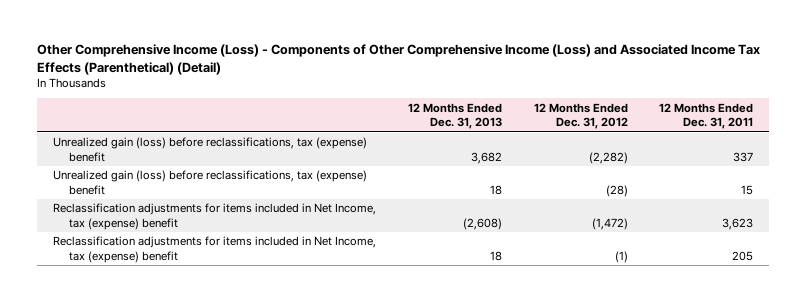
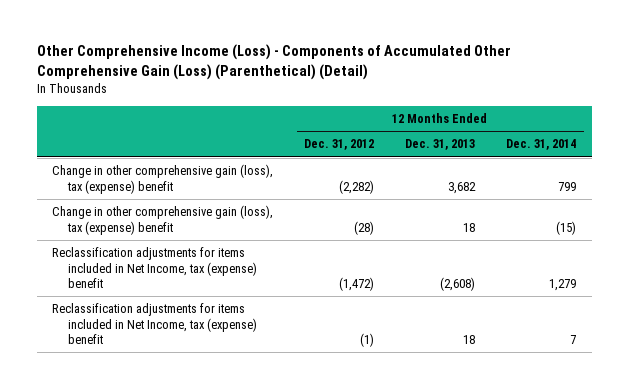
[36,44,760,75] Other Comprehensive Income (Loss) - Components of Other Comprehensive Income (Loss) and Associated Income Tax Effects (Parenthetical) (Detail) -> [36,44,511,81] Other Comprehensive Income (Loss) - Components of Accumulated Other Comprehensive Gain (Loss) (Parenthetical) (Detail)
[659,102,754,130] 12 Months Ended Dec. 31, 2011 -> none
none -> [506,139,577,151] Dec. 31, 2014
[52,137,367,162] Unrealized gain (loss) before reclassifications, tax (expense) benefit -> [52,164,274,194] Change in other comprehensive gain (loss), tax (expense) benefit
[52,170,367,195] Unrealized gain (loss) before reclassifications, tax (expense) benefit -> [52,205,274,235] Change in other comprehensive gain (loss), tax (expense) benefit

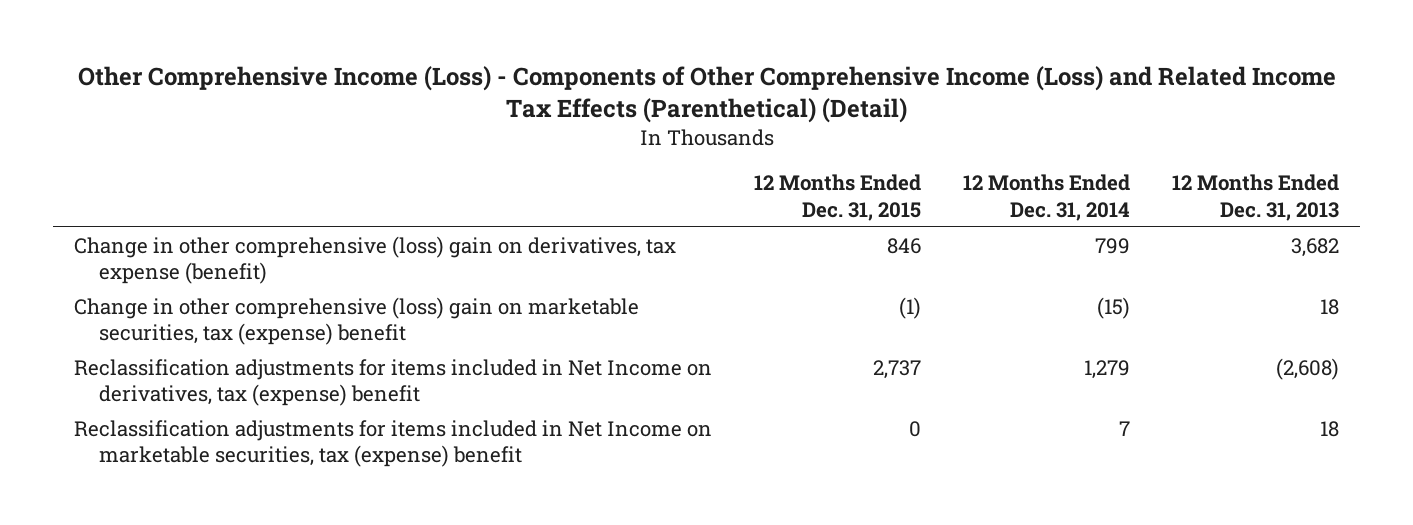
[36,44,511,81] Other Comprehensive Income (Loss) - Components of Accumulated Other Comprehensive Gain (Loss) (Parenthetical) (Detail) -> [77,66,1336,124] Other Comprehensive Income (Loss) - Components of Other Comprehensive Income (Loss) and Related Income Tax Effects (Parenthetical) (Detail)
[304,139,375,151] Dec. 31, 2012 -> none
none -> [754,174,922,221] 12 Months Ended Dec. 31, 2015
[52,164,274,194] Change in other comprehensive gain (loss), tax (expense) benefit -> [74,235,677,285] Change in other comprehensive (loss) gain on derivatives, tax expense (benefit)
[52,205,274,235] Change in other comprehensive gain (loss), tax (expense) benefit -> [74,296,640,346] Change in other comprehensive (loss) gain on marketable securities, tax (expense) benefit
[52,247,257,289] Reclassification adjustments for items included in Net Income, tax (expense) benefit -> [74,358,713,407] Reclassification adjustments for items included in Net Income on derivatives, tax (expense) benefit
[52,303,257,345] Reclassification adjustments for items included in Net Income, tax (expense) benefit -> [74,419,713,468] Reclassification adjustments for items included in Net Income on marketable securities, tax (expense) benefit

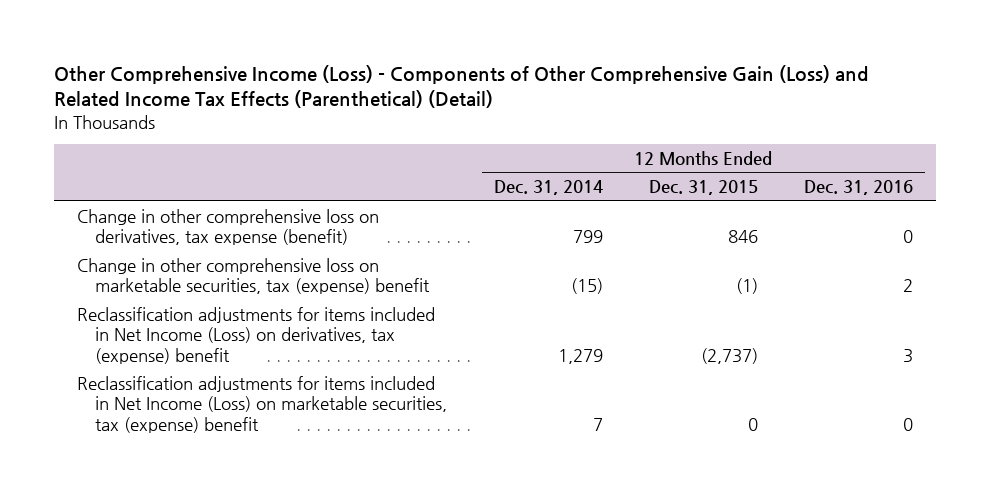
[77,66,1336,124] Other Comprehensive Income (Loss) - Components of Other Comprehensive Income (Loss) and Related Income Tax Effects (Parenthetical) (Detail) -> [53,64,869,109] Other Comprehensive Income (Loss) - Components of Other Comprehensive Gain (Loss) and Related Income Tax Effects (Parenthetical) (Detail)
[1172,174,1340,221] 12 Months Ended Dec. 31, 2013 -> none
none -> [804,180,914,196] Dec. 31, 2016
[74,235,677,285] Change in other comprehensive (loss) gain on derivatives, tax expense (benefit) -> [77,208,380,246] Change in other comprehensive loss on derivatives, tax expense (benefit)
[74,296,640,346] Change in other comprehensive (loss) gain on marketable securities, tax (expense) benefit -> [77,257,431,295] Change in other comprehensive loss on marketable securities, tax (expense) benefit
[74,358,713,407] Reclassification adjustments for items included in Net Income on derivatives, tax (expense) benefit -> [77,306,436,365] Reclassification adjustments for items included in Net Income (Loss) on derivatives, tax (expense) benefit
[873,359,922,379] 2,737 -> [700,348,758,365] (2,737)
[74,419,713,468] Reclassification adjustments for items included in Net Income on marketable securities, tax (expense) benefit -> [77,375,448,434] Reclassification adjustments for items included in Net Income (Loss) on marketable securities, tax (expense) benefit

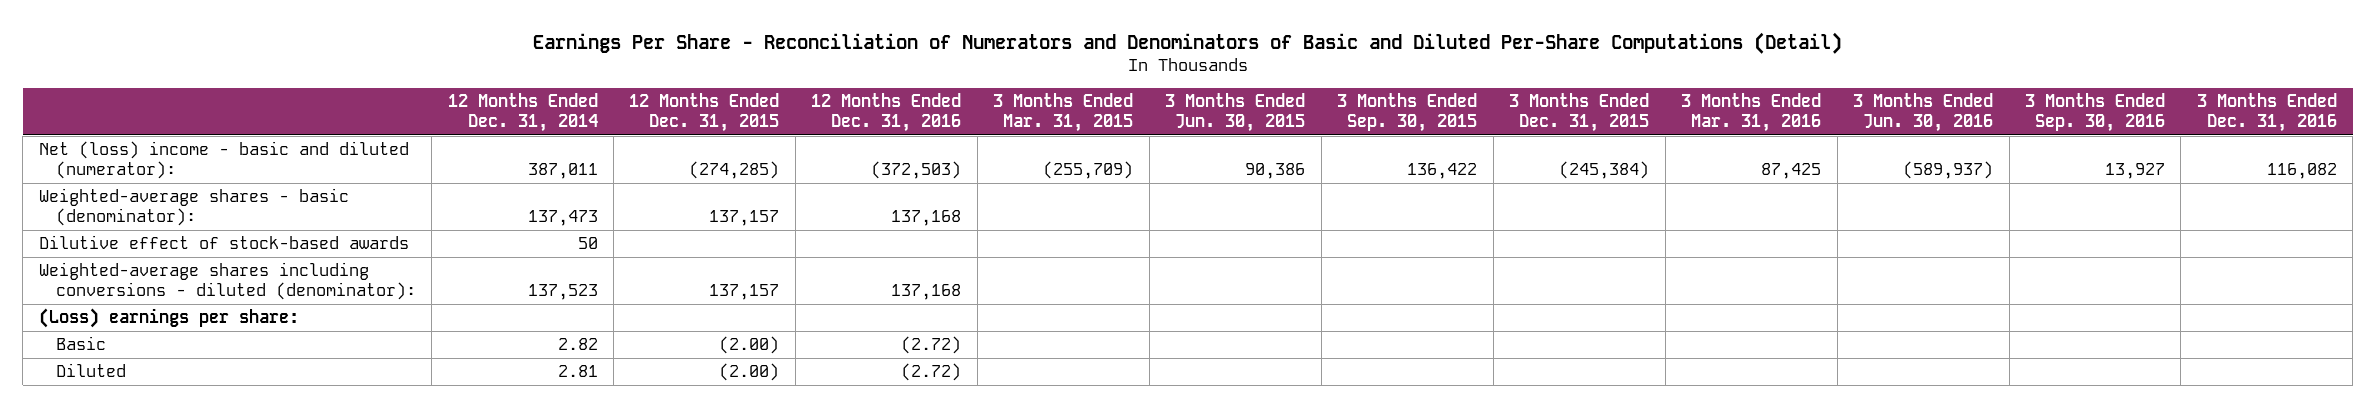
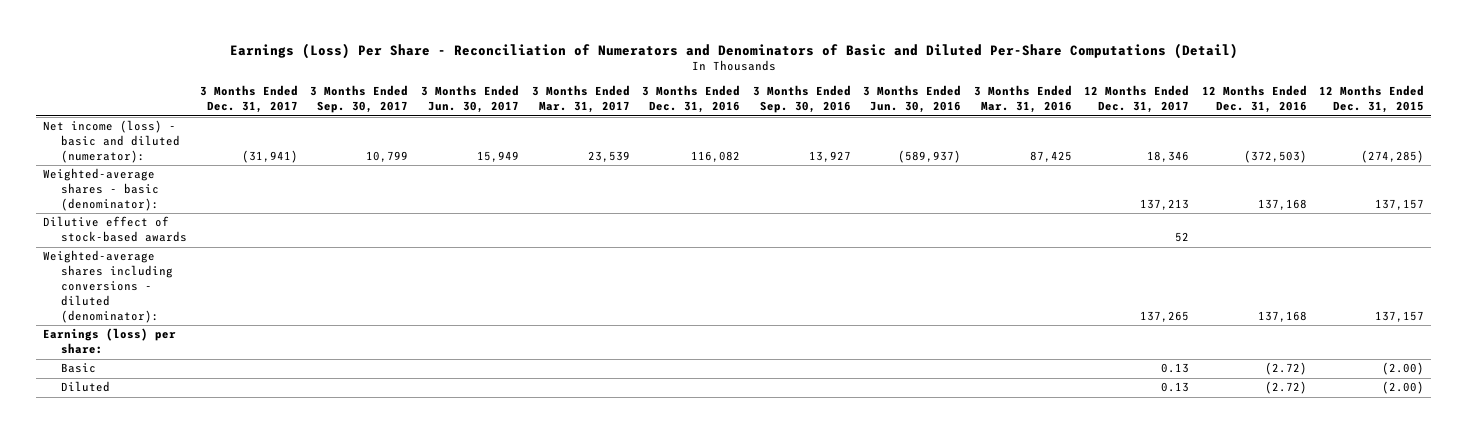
[532,31,1842,54] Earnings Per Share - Reconciliation of Numerators and Denominators of Basic and Diluted Per-Share Computations (Detail) -> [229,42,1238,59] Earnings (Loss) Per Share - Reconciliation of Numerators and Denominators of Basic and Diluted Per-Share Computations (Detail)
[447,93,598,133] 12 Months Ended Dec. 31, 2014 -> none
[993,93,1134,133] 3 Months Ended Mar. 31, 2015 -> none
[1165,93,1306,133] 3 Months Ended Jun. 30, 2015 -> none
[1337,93,1478,133] 3 Months Ended Sep. 30, 2015 -> none
[1509,93,1650,133] 3 Months Ended Dec. 31, 2015 -> none
none -> [199,85,298,114] 3 Months Ended Dec. 31, 2017
none -> [310,85,409,114] 3 Months Ended Sep. 30, 2017
none -> [420,85,519,114] 3 Months Ended Jun. 30, 2017
none -> [531,85,630,114] 3 Months Ended Mar. 31, 2017
none -> [1084,85,1190,114] 12 Months Ended Dec. 31, 2017
[38,141,409,180] Net (loss) income - basic and diluted (numerator): -> [42,120,181,164] Net income (loss) - basic and diluted (numerator):
[38,308,299,329] (Loss) earnings per share: -> [42,328,176,355] Earnings (loss) per share:

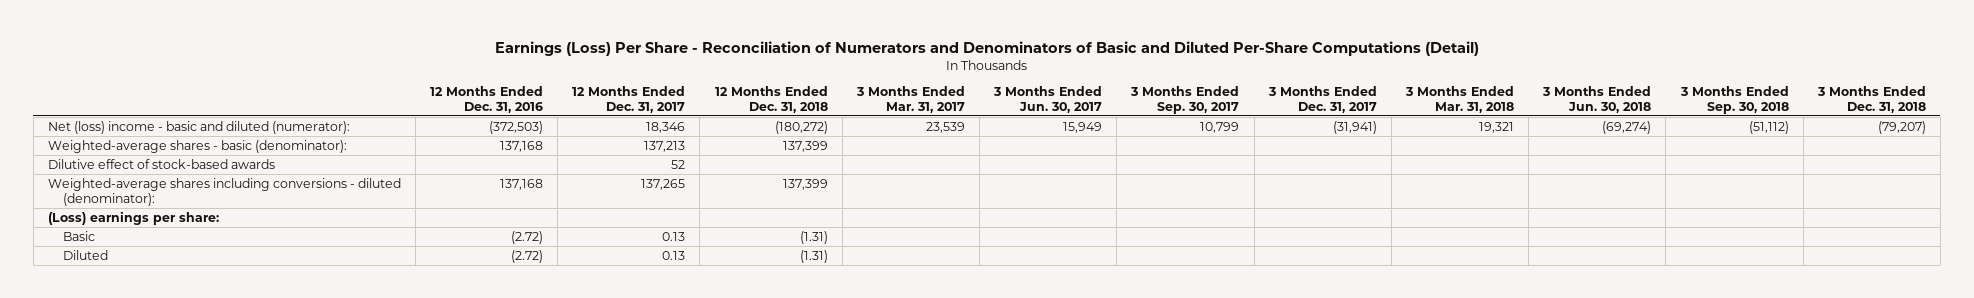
[642,85,741,114] 3 Months Ended Dec. 31, 2016 -> none
[752,85,851,114] 3 Months Ended Sep. 30, 2016 -> none
[863,85,962,114] 3 Months Ended Jun. 30, 2016 -> none
[973,85,1072,114] 3 Months Ended Mar. 31, 2016 -> none
[1319,85,1425,114] 12 Months Ended Dec. 31, 2015 -> none
none -> [714,85,828,113] 12 Months Ended Dec. 31, 2018
none -> [1404,85,1514,113] 3 Months Ended Mar. 31, 2018
none -> [1542,85,1652,113] 3 Months Ended Jun. 30, 2018
none -> [1679,85,1789,114] 3 Months Ended Sep. 30, 2018
none -> [1816,85,1926,113] 3 Months Ended Dec. 31, 2018
[42,120,181,164] Net income (loss) - basic and diluted (numerator): -> [47,120,350,134] Net (loss) income - basic and diluted (numerator):
[42,328,176,355] Earnings (loss) per share: -> [47,210,219,225] (Loss) earnings per share:

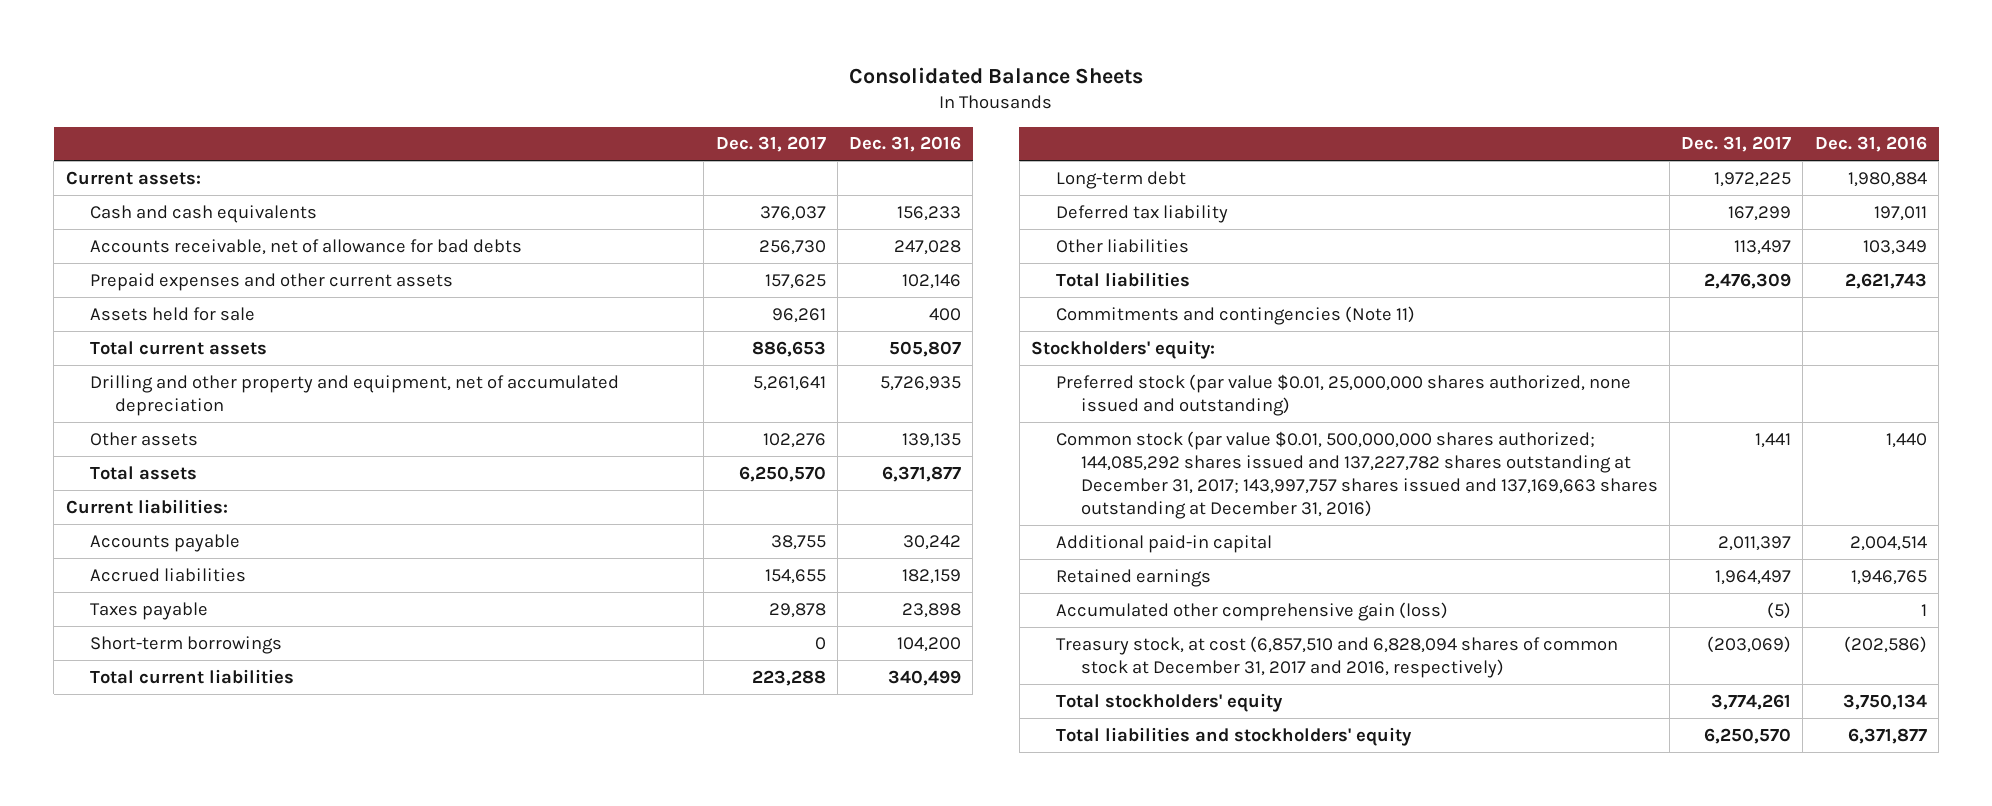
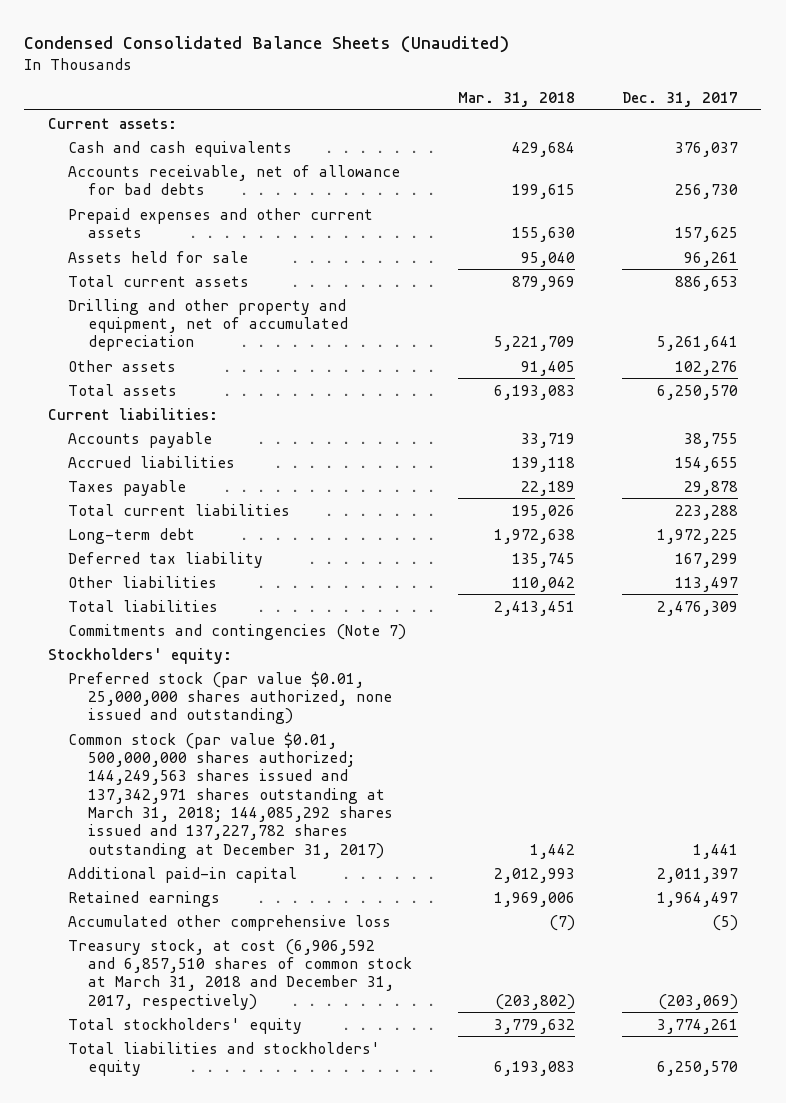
[849,66,1144,84] Consolidated Balance Sheets -> [24,35,510,53] Condensed Consolidated Balance Sheets (Unaudited)
[849,136,962,153] Dec. 31, 2016 -> none
none -> [458,92,576,108] Mar. 31, 2018
[90,635,283,654] Short-term borrowings -> none
[1055,305,1415,325] Commitments and contingencies (Note 11) -> [67,623,406,640] Commitments and contingencies (Note 7)
[1055,430,1658,519] Common stock (par value $0.01, 500,000,000 shares authorized; 144,085,292 shares issued and 137,227,782 shares outstanding at December 31, 2017; 143,997,757 shares issued and 137,169,663 shares outstanding at December 31, 2016) -> [67,731,393,859] Common stock (par value $0.01, 500,000,000 shares authorized; 144,249,563 shares issued and 137,342,971 shares outstanding at March 31, 2018; 144,085,292 shares issued and 137,227,782 shares outstanding at December 31, 2017)
[1055,601,1448,621] Accumulated other comprehensive gain (loss) -> [67,914,391,931] Accumulated other comprehensive loss
[1055,635,1618,678] Treasury stock, at cost (6,857,510 and 6,828,094 shares of common stock at December 31, 2017 and 2016, respectively) -> [67,938,412,1010] Treasury stock, at cost (6,906,592 and 6,857,510 shares of common stock at March 31, 2018 and December 31, 2017, respectively)

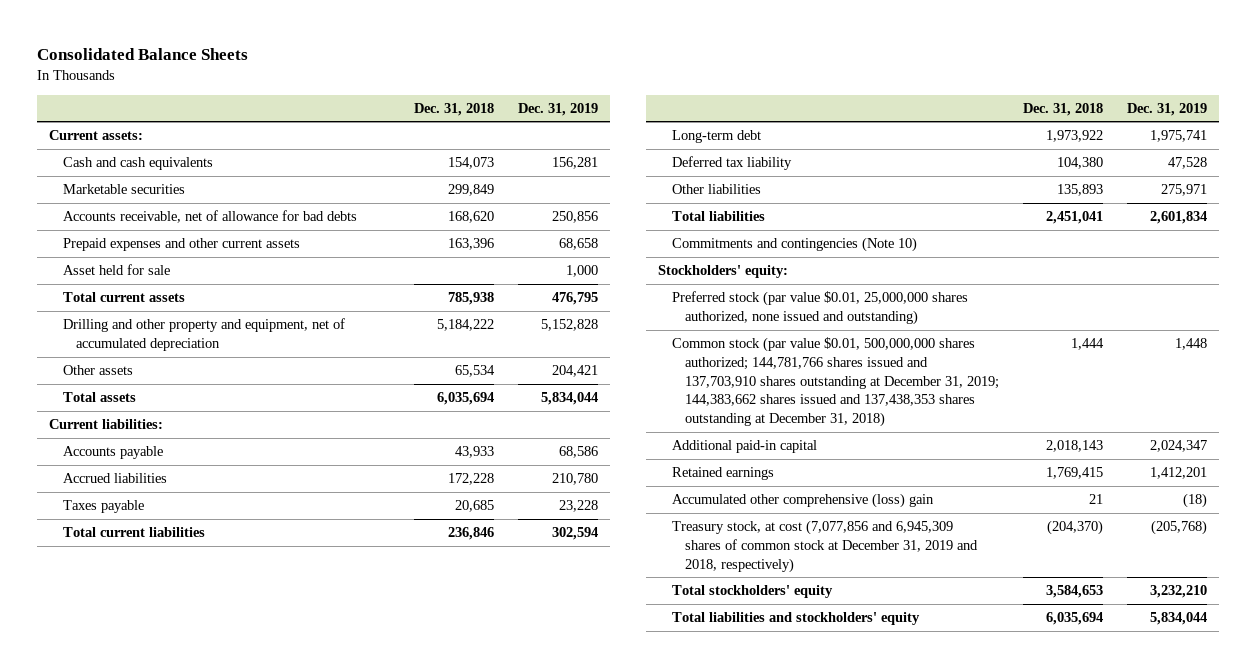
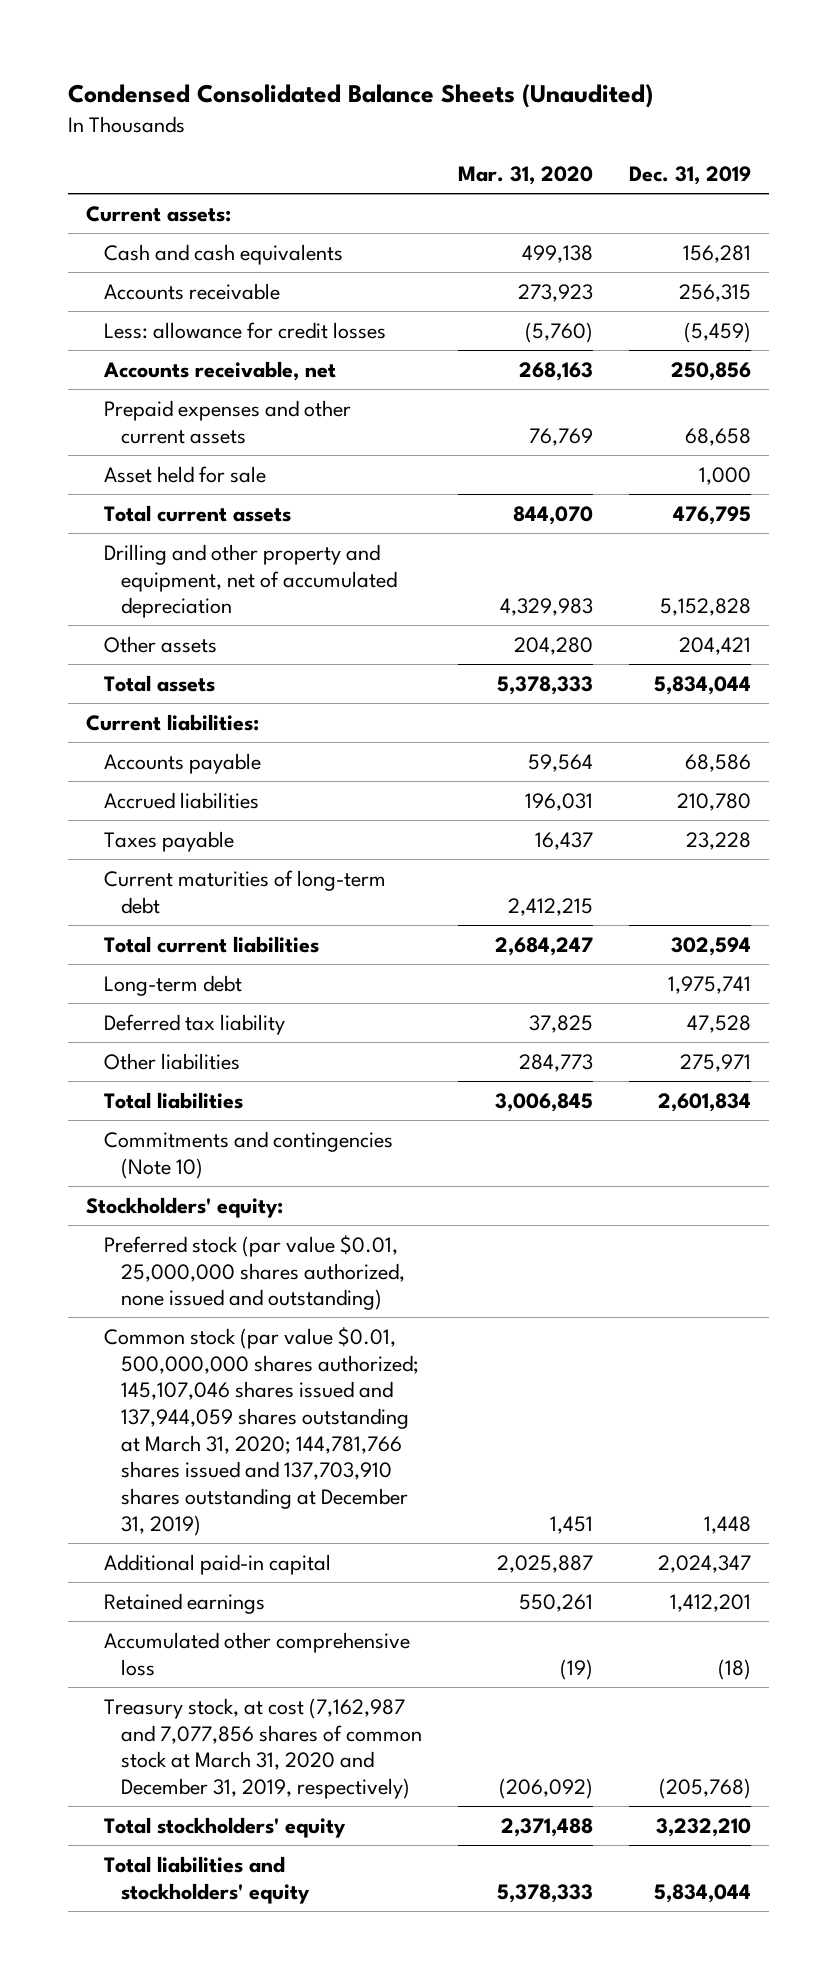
[37,48,249,61] Consolidated Balance Sheets -> [68,84,654,109] Condensed Consolidated Balance Sheets (Unaudited)
[413,102,494,116] Dec. 31, 2018 -> none
none -> [458,166,594,186] Mar. 31, 2020
[62,184,185,195] Marketable securities -> none
none -> [103,282,280,300] Accounts receivable
none -> [103,321,386,339] Less: allowance for credit losses
[62,210,357,224] Accounts receivable, net of allowance for bad debts -> [102,360,336,381] Accounts receivable, net
none -> [103,869,386,914] Current maturities of long-term debt
[671,337,1000,427] Common stock (par value $0.01, 500,000,000 shares authorized; 144,781,766 shares issued and 137,703,910 shares outstanding at December 31, 2019; 144,383,662 shares issued and 137,438,353 shares outstanding at December 31, 2018) -> [103,1326,420,1536] Common stock (par value $0.01, 500,000,000 shares authorized; 145,107,046 shares issued and 137,944,059 shares outstanding at March 31, 2020; 144,781,766 shares issued and 137,703,910 shares outstanding at December 31, 2019)
[671,493,934,509] Accumulated other comprehensive (loss) gain -> [103,1631,410,1676] Accumulated other comprehensive loss
[671,520,979,573] Treasury stock, at cost (7,077,856 and 6,945,309 shares of common stock at December 31, 2019 and 2018, respectively) -> [103,1697,423,1799] Treasury stock, at cost (7,162,987 and 7,077,856 shares of common stock at March 31, 2020 and December 31, 2019, respectively)

